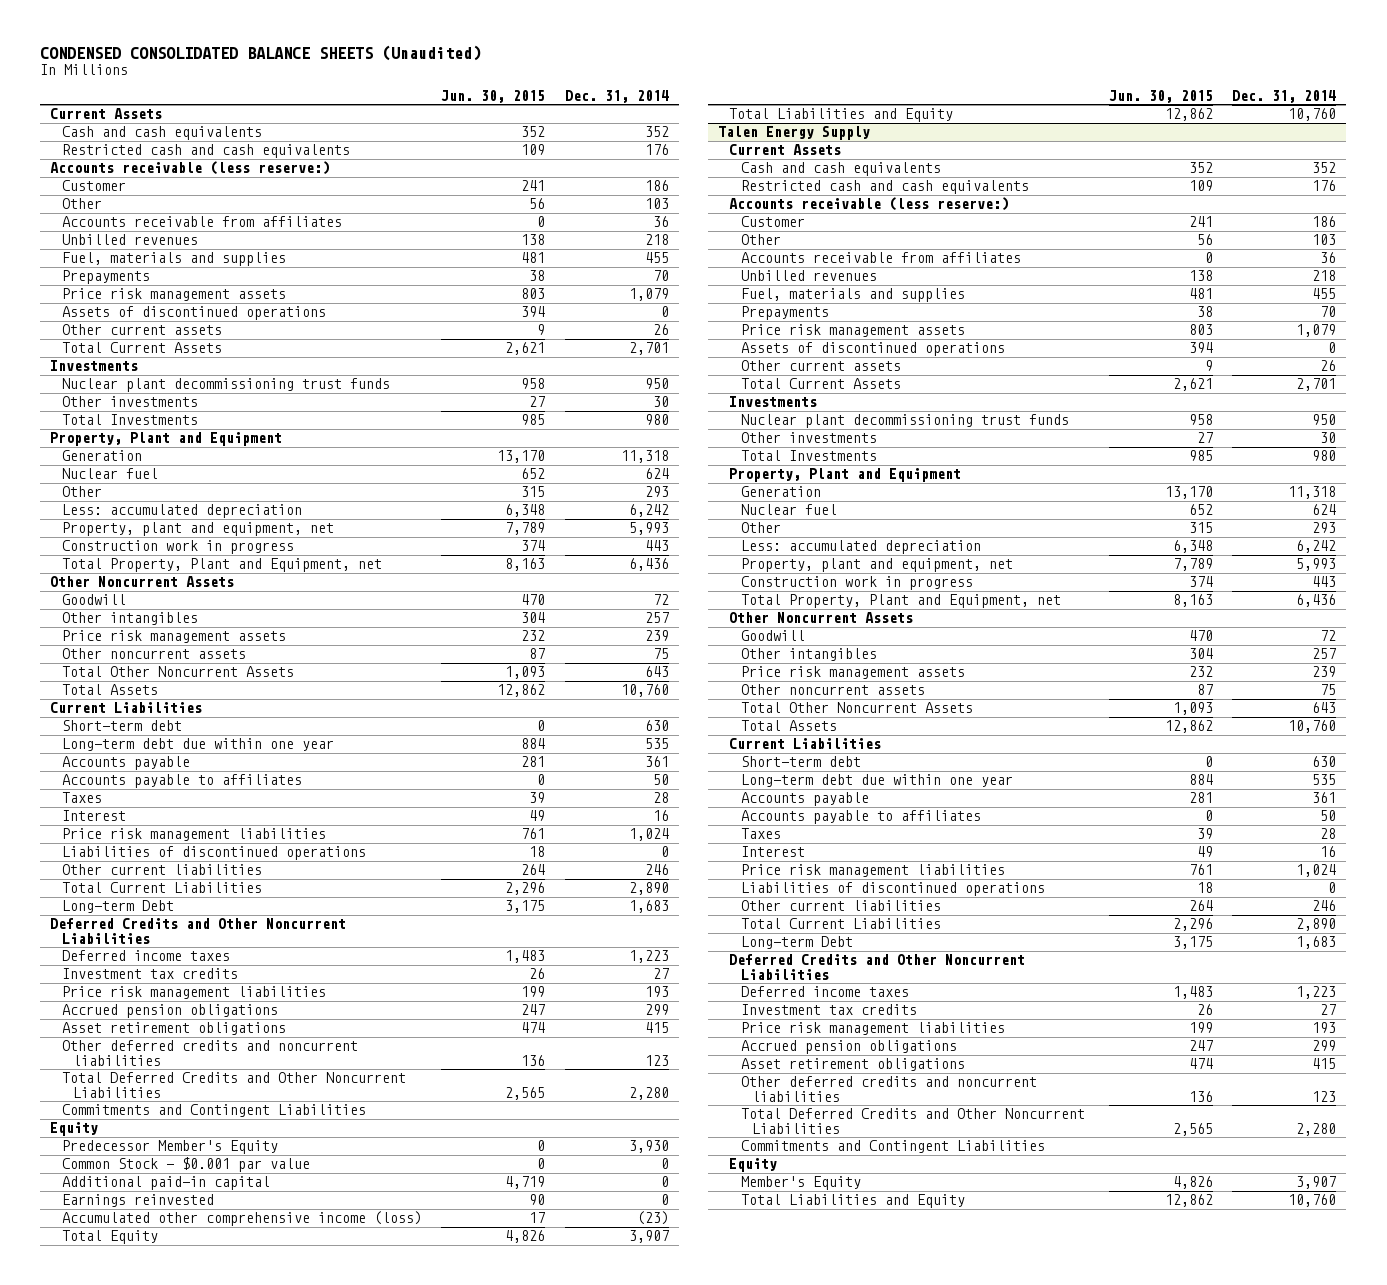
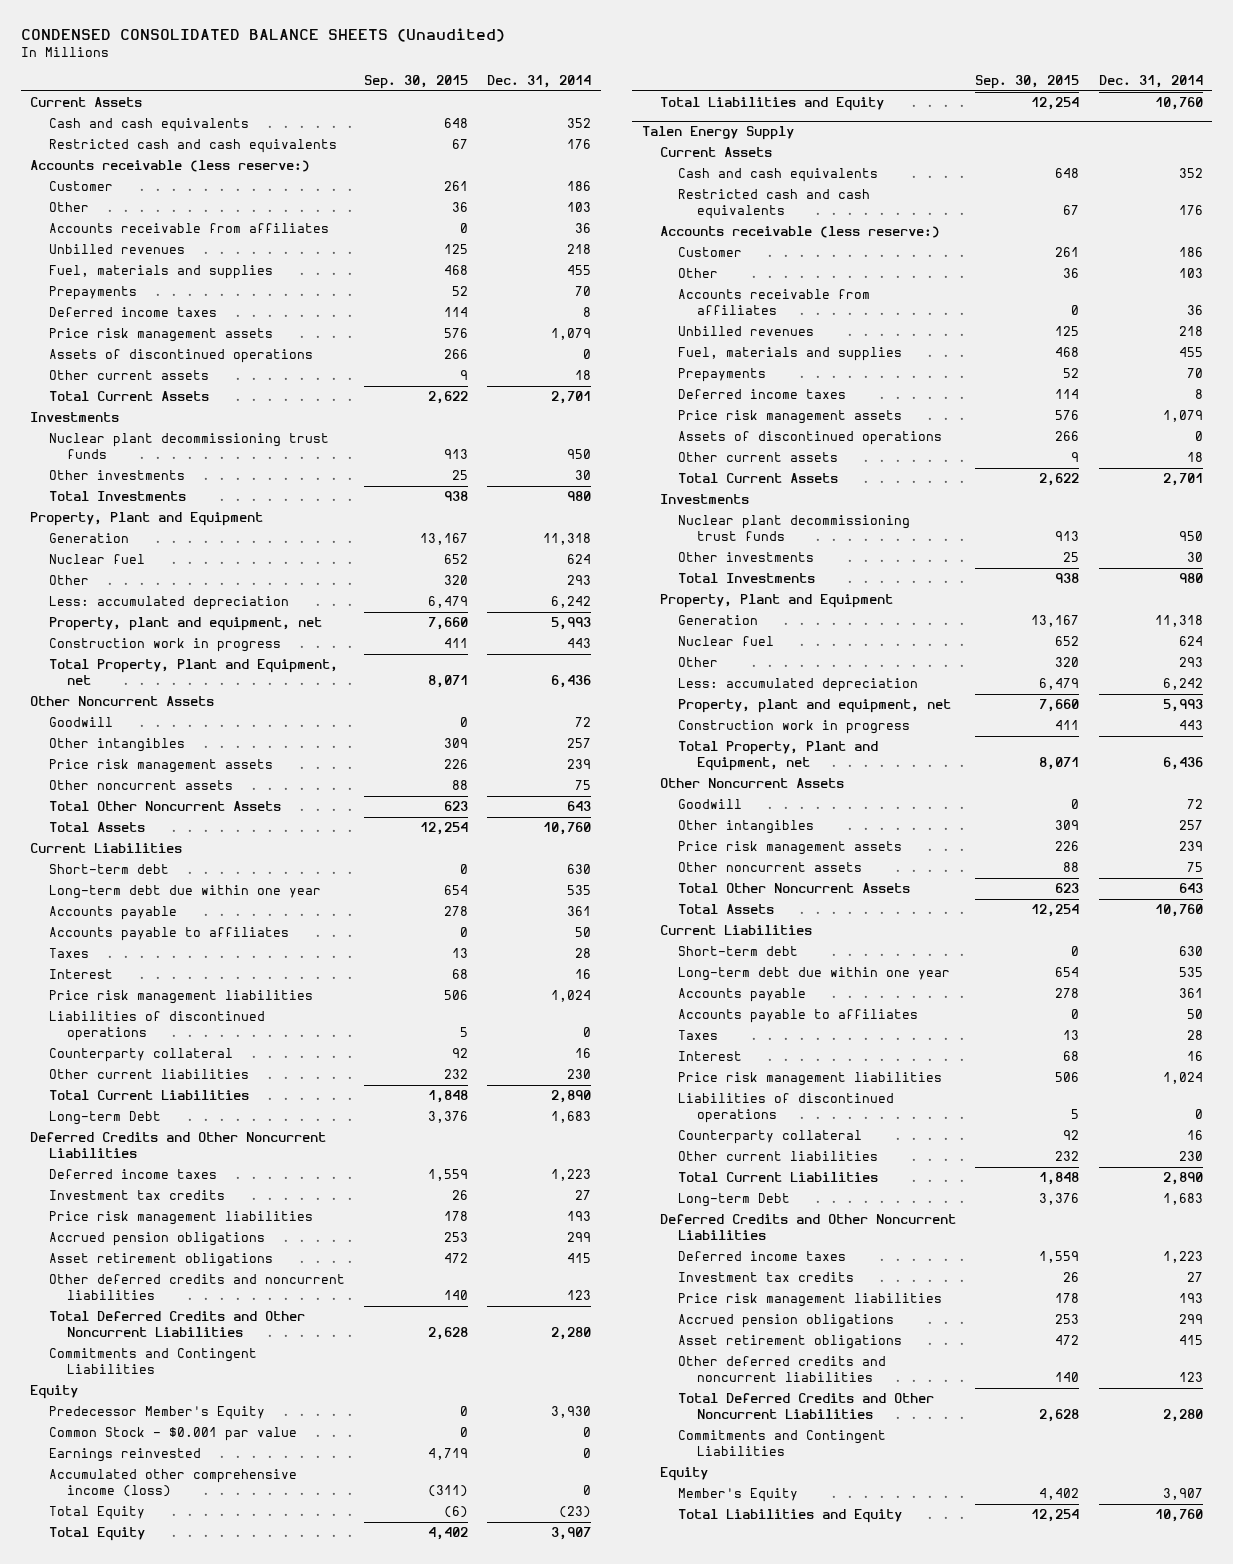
[441,89,546,103] Jun. 30, 2015 -> none
none -> [364,74,469,89] Sep. 30, 2015
none -> [48,307,217,318] Deferred income taxes
[652,324,669,336] 26 -> [575,370,592,381] 18
none -> [48,1048,233,1063] Counterparty collateral
[644,864,669,876] 246 -> [567,1069,592,1080] 230
[61,1176,270,1191] Additional paid-in capital -> none
[636,1211,669,1226] (23) -> [583,1485,592,1496] 0
none -> [48,1506,145,1521] Total Equity
none -> [678,389,847,400] Deferred income taxes
[1320,360,1337,372] 26 -> [1186,452,1203,463] 18
none -> [678,1130,863,1145] Counterparty collateral
[1312,900,1337,912] 246 -> [1178,1151,1203,1162] 230

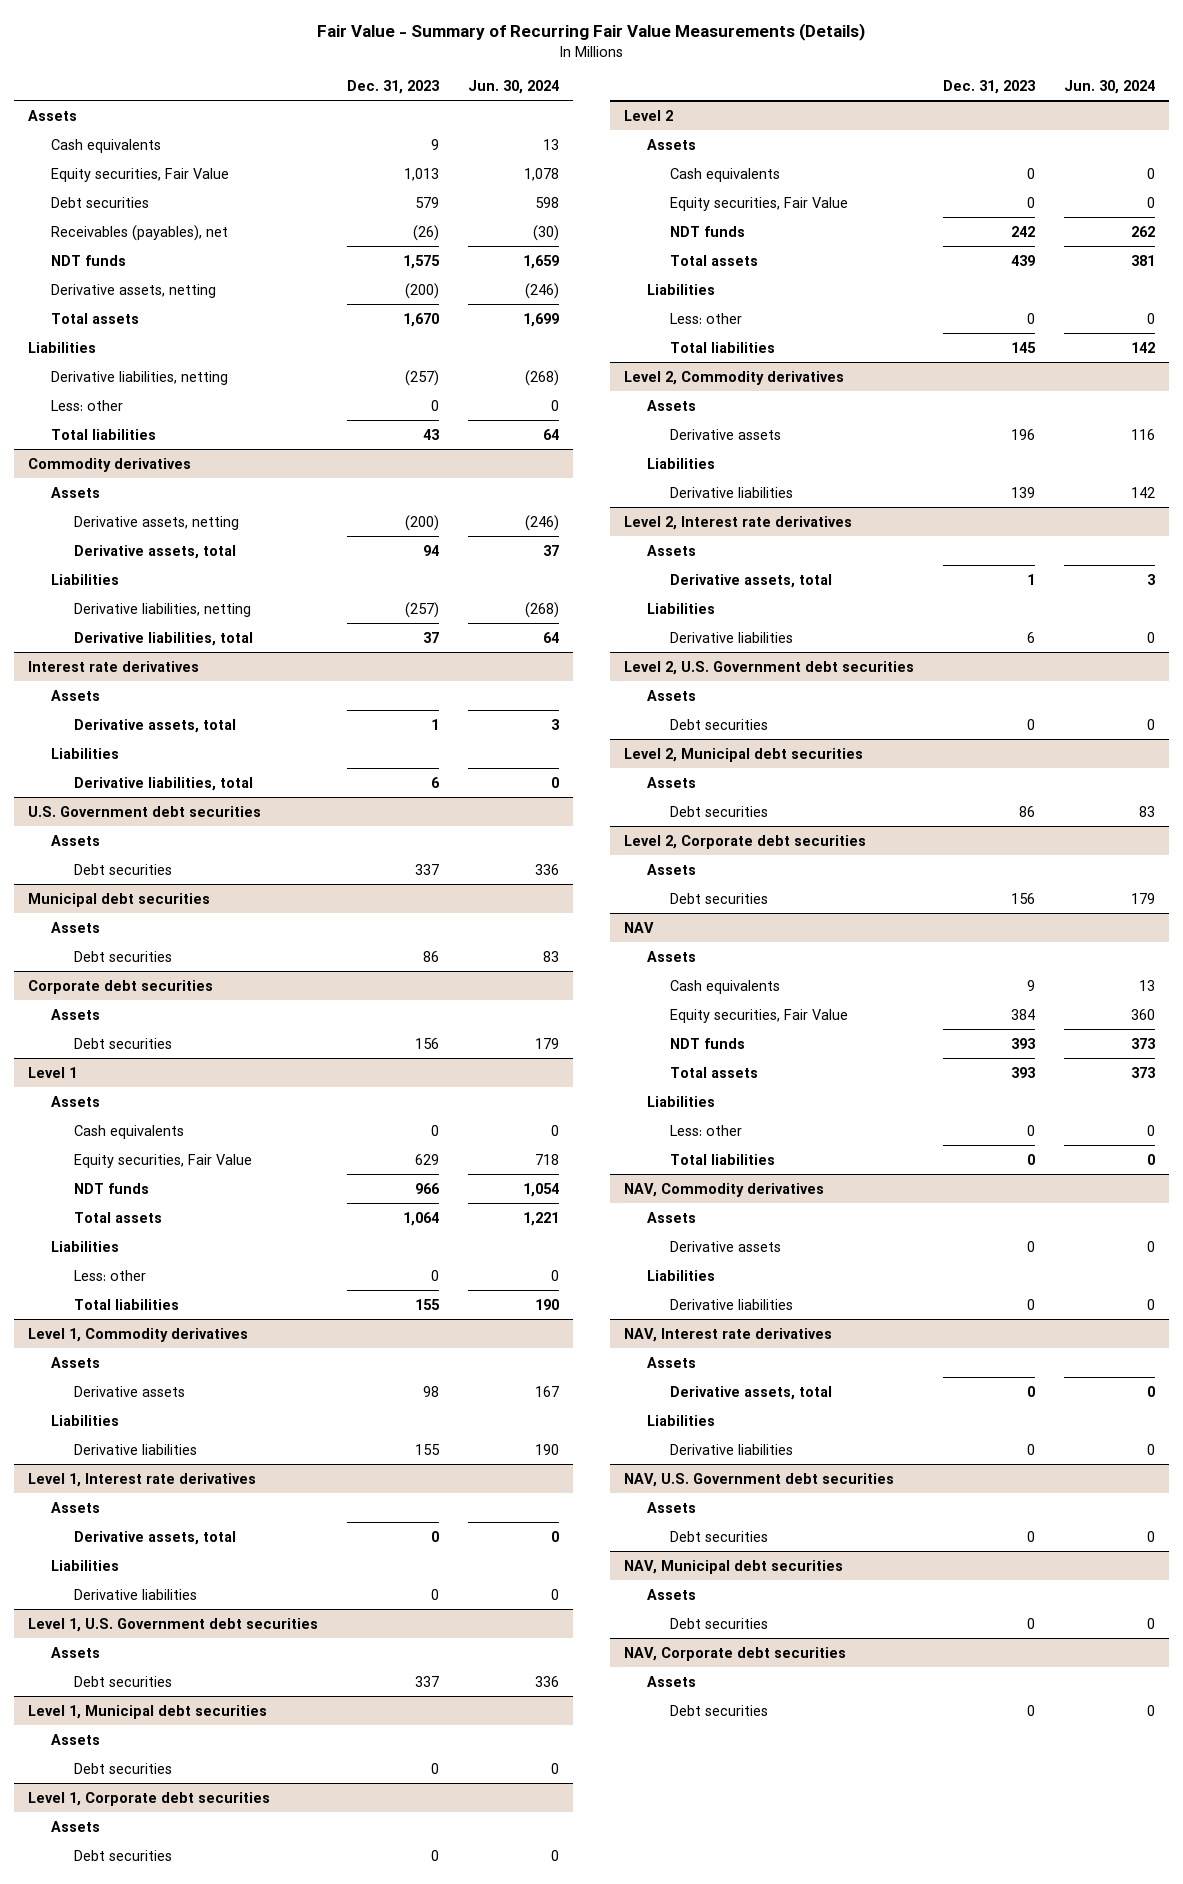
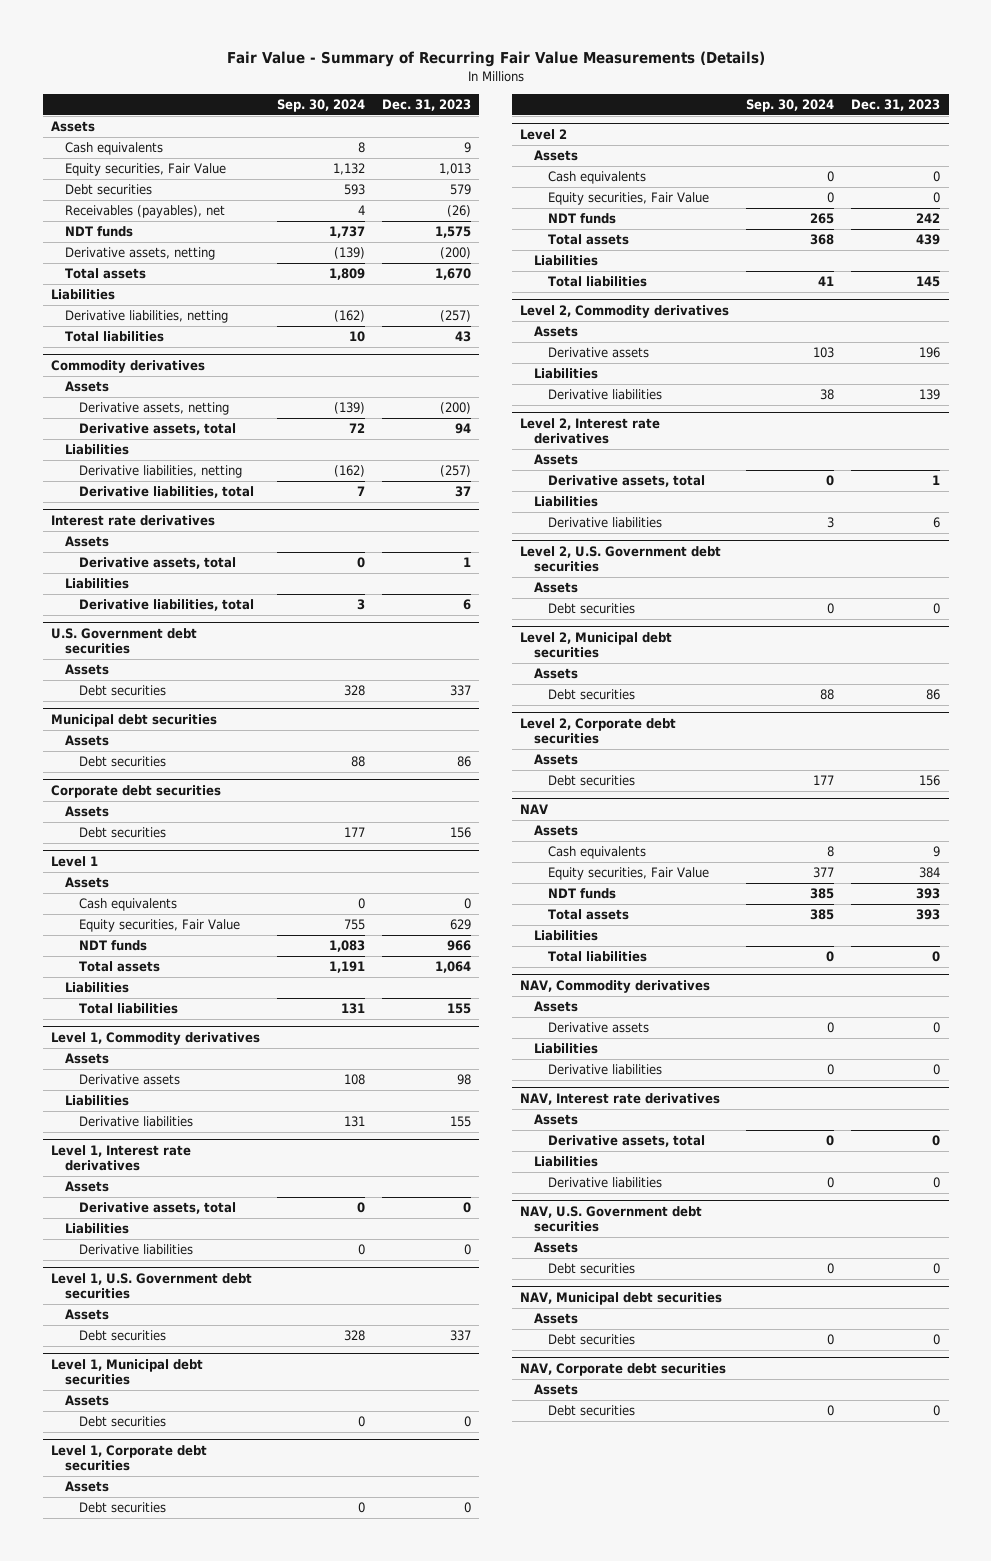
[467,79,559,94] Jun. 30, 2024 -> none
none -> [276,99,365,113] Sep. 30, 2024
[51,399,124,411] Less: other -> none
[74,1269,147,1281] Less: other -> none
[670,312,743,324] Less: other -> none
[670,1124,743,1136] Less: other -> none

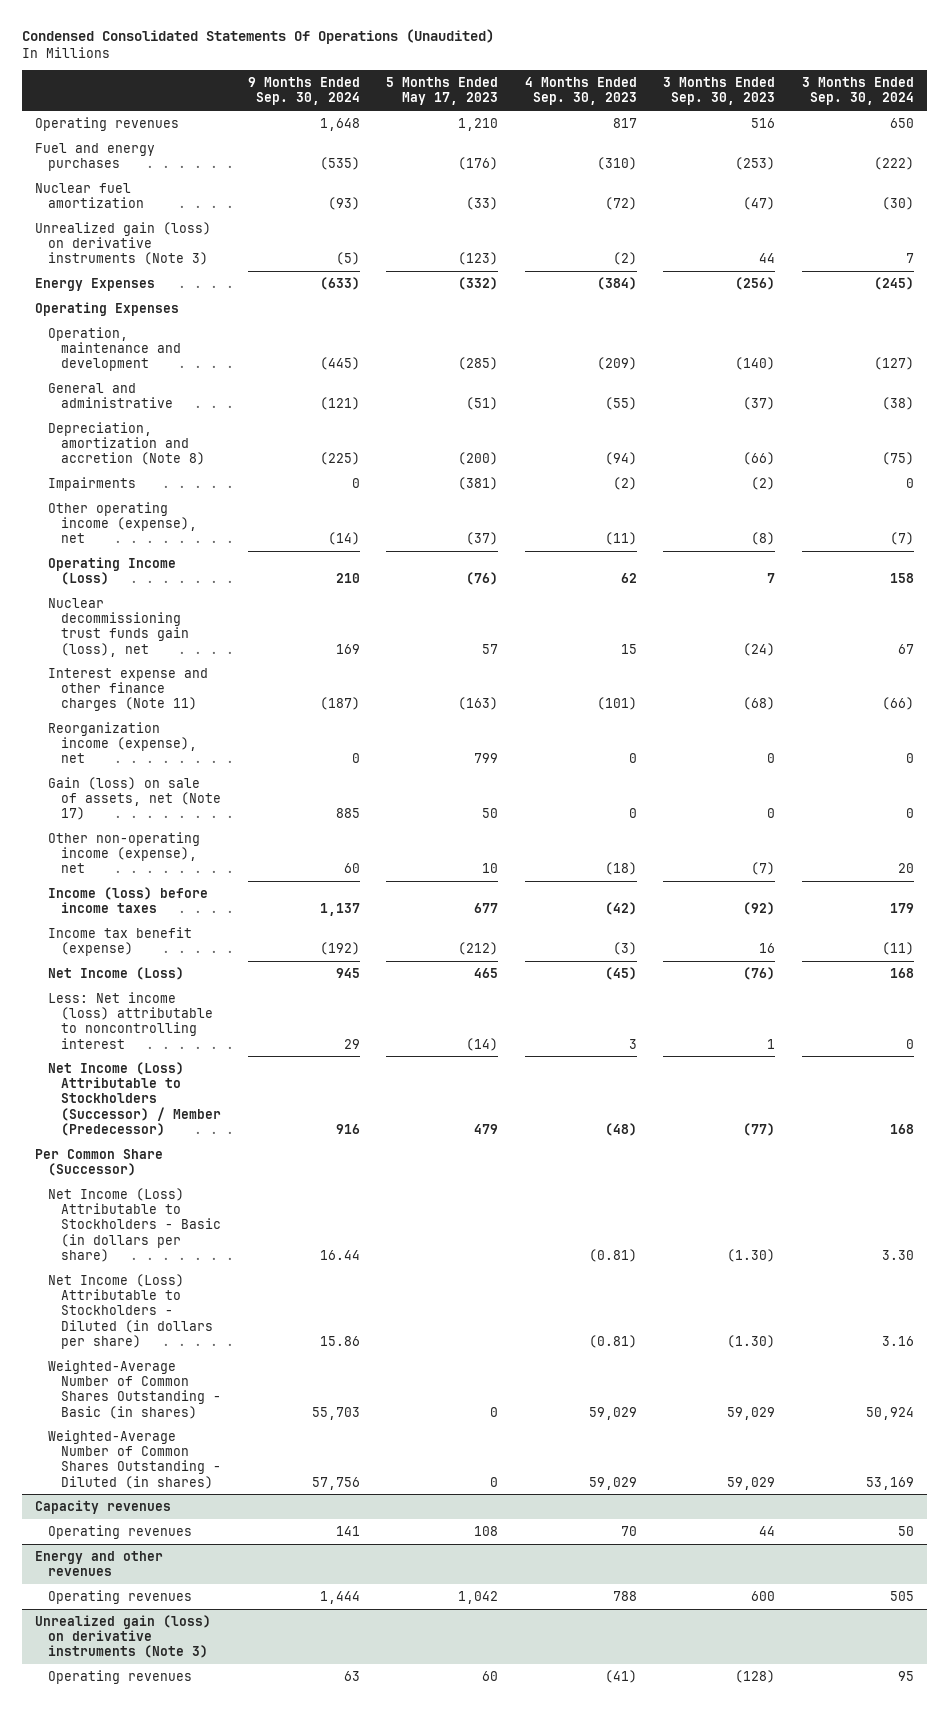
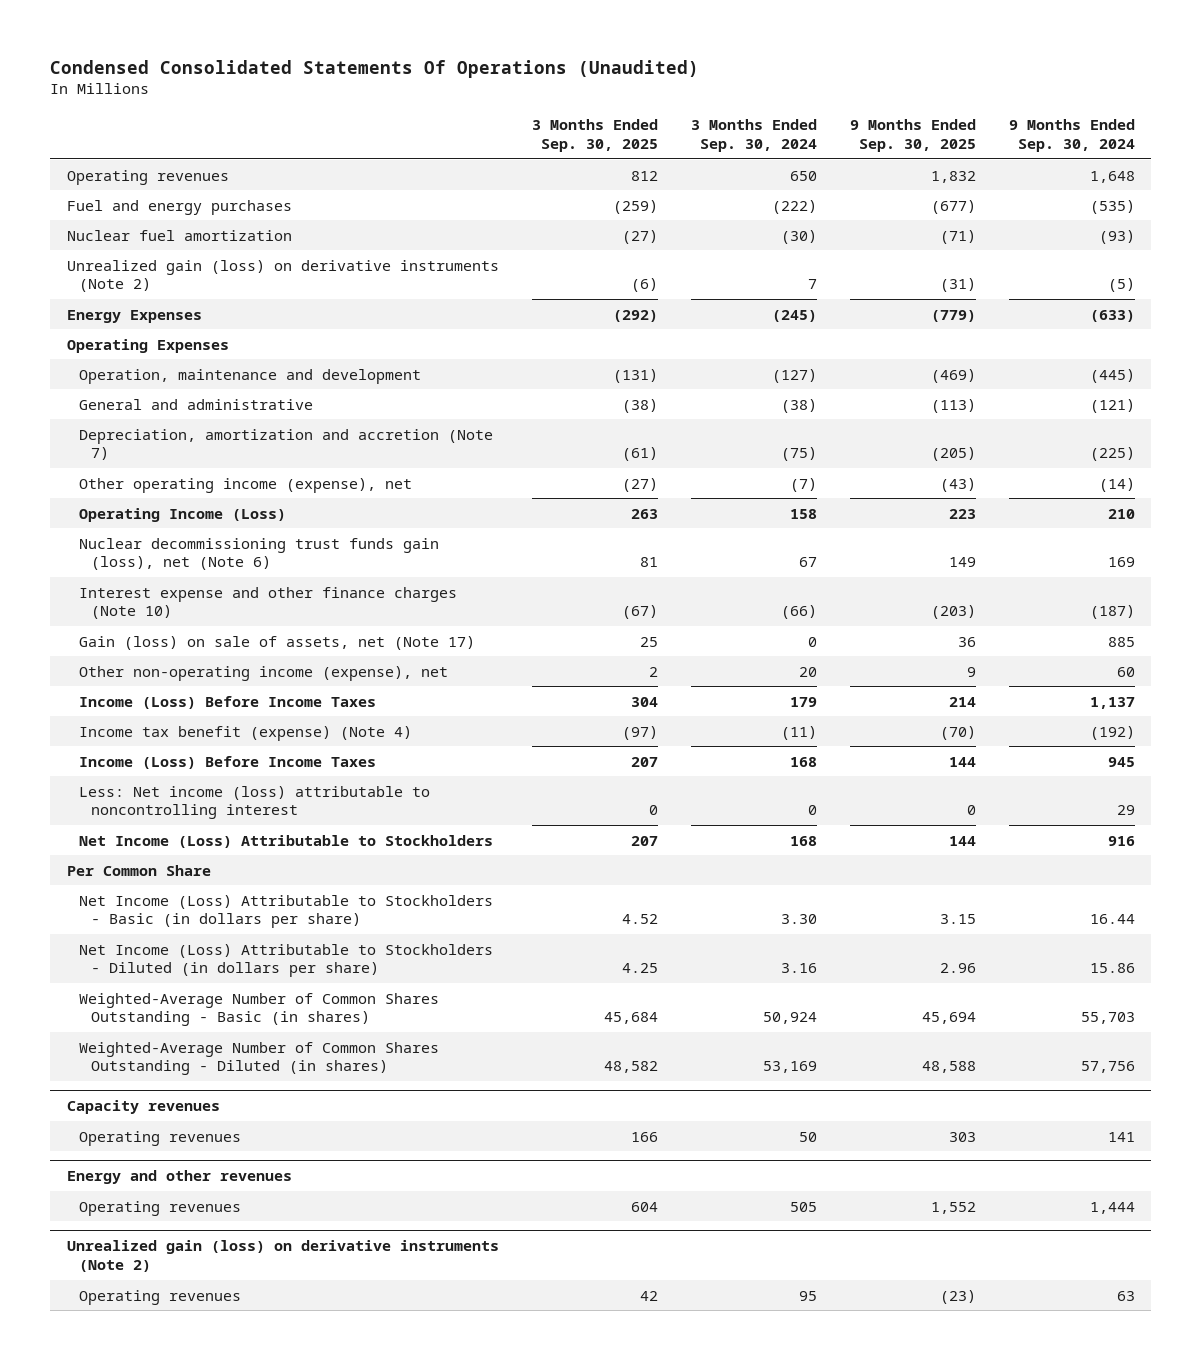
[386,76,499,106] 5 Months Ended May 17, 2023 -> none
[524,76,637,106] 4 Months Ended Sep. 30, 2023 -> none
[663,76,776,106] 3 Months Ended Sep. 30, 2023 -> none
none -> [531,119,658,152] 3 Months Ended Sep. 30, 2025
none -> [849,119,976,152] 9 Months Ended Sep. 30, 2025
[34,221,211,266] Unrealized gain (loss) on derivative instruments (Note 3) -> [66,259,499,293] Unrealized gain (loss) on derivative instruments (Note 2)
[48,476,137,491] Impairments -> none
[48,421,206,466] Depreciation, amortization and accretion (Note 8) -> [78,428,493,461] Depreciation, amortization and accretion (Note 7)
[48,721,198,764] Reorganization income (expense), net -> none
[48,597,190,657] Nuclear decommissioning trust funds gain (loss), net -> [78,537,439,571] Nuclear decommissioning trust funds gain (loss), net (Note 6)
[48,667,209,712] Interest expense and other finance charges (Note 11) -> [78,586,457,620] Interest expense and other finance charges (Note 10)
[48,886,209,914] Income (loss) before income taxes -> [78,695,376,709] Income (Loss) Before Income Taxes
[48,926,193,957] Income tax benefit (expense) -> [78,725,412,741] Income tax benefit (expense) (Note 4)
[48,966,185,980] Net Income (Loss) -> [78,755,376,769] Income (Loss) Before Income Taxes
[48,1061,222,1136] Net Income (Loss) Attributable to Stockholders (Successor) / Member (Predecessor) -> [78,834,493,848] Net Income (Loss) Attributable to Stockholders
[34,1148,163,1177] Per Common Share (Successor) -> [66,864,211,876] Per Common Share
[34,1614,211,1659] Unrealized gain (loss) on derivative instruments (Note 3) -> [66,1240,499,1272] Unrealized gain (loss) on derivative instruments (Note 2)

